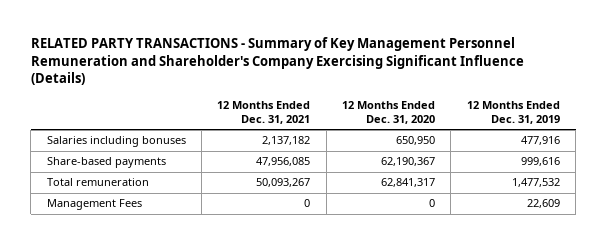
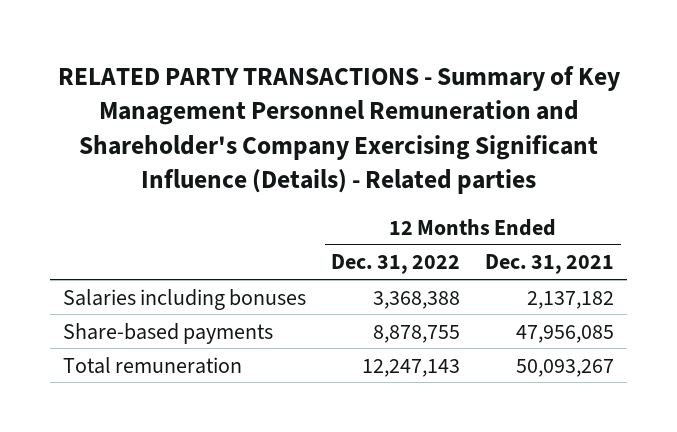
[30,37,524,86] RELATED PARTY TRANSACTIONS - Summary of Key Management Personnel Remuneration and Shareholder's Company Exercising Significant Influence (Details) -> [57,65,620,195] RELATED PARTY TRANSACTIONS - Summary of Key Management Personnel Remuneration and Shareholder's Company Exercising Significant Influence (Details) - Related parties
[342,100,436,124] 12 Months Ended Dec. 31, 2020 -> none
[466,100,560,124] 12 Months Ended Dec. 31, 2019 -> none
none -> [331,254,461,275] Dec. 31, 2022
[46,199,142,211] Management Fees -> none

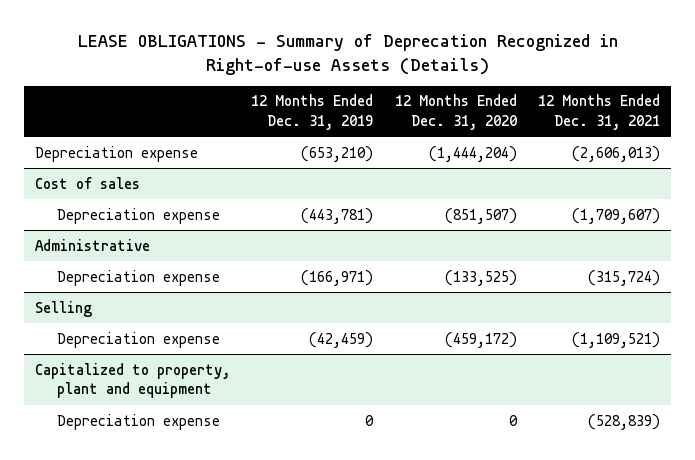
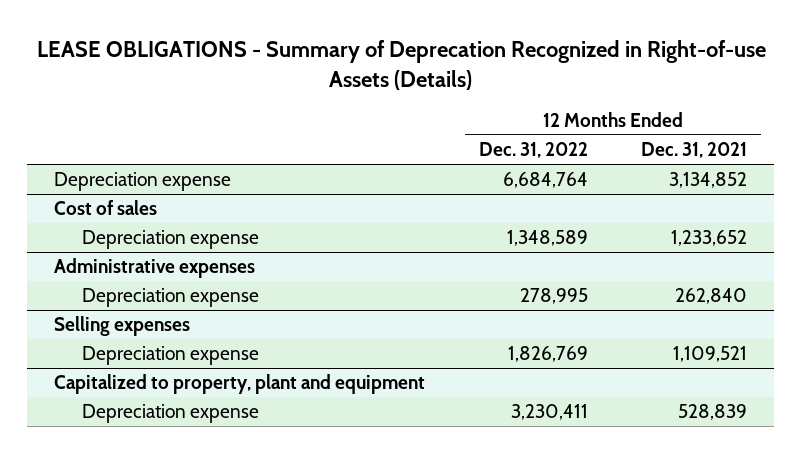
[251,94,374,130] 12 Months Ended Dec. 31, 2019 -> none
[394,94,517,130] 12 Months Ended Dec. 31, 2020 -> none
none -> [478,142,588,159] Dec. 31, 2022
[572,145,661,162] (2,606,013) -> [669,172,748,189] 3,134,852
[572,207,661,224] (1,709,607) -> [671,230,748,247] 1,233,652
[34,238,150,251] Administrative -> [53,258,255,279] Administrative expenses
[588,269,661,286] (315,724) -> [675,288,748,305] 262,840
[34,300,92,317] Selling -> [53,316,190,337] Selling expenses
[572,331,661,348] (1,109,521) -> [673,346,748,363] 1,109,521
[588,413,661,430] (528,839) -> [678,404,748,421] 528,839

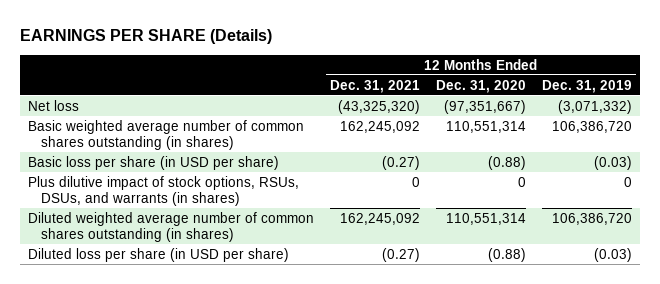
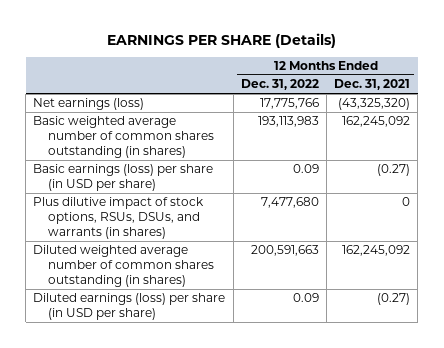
[435,79,526,93] Dec. 31, 2020 -> none
[541,79,632,93] Dec. 31, 2019 -> none
none -> [240,79,319,91] Dec. 31, 2022
[27,99,79,111] Net loss -> [33,98,145,111] Net earnings (loss)
[27,155,279,170] Basic loss per share (in USD per share) -> [33,164,214,192] Basic earnings (loss) per share (in USD per share)
[27,247,289,262] Diluted loss per share (in USD per share) -> [33,293,226,321] Diluted earnings (loss) per share (in USD per share)

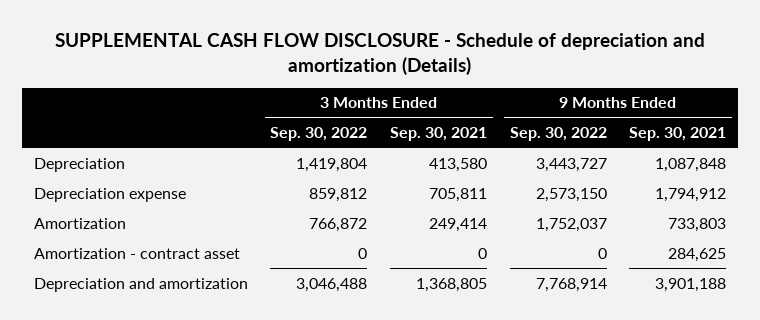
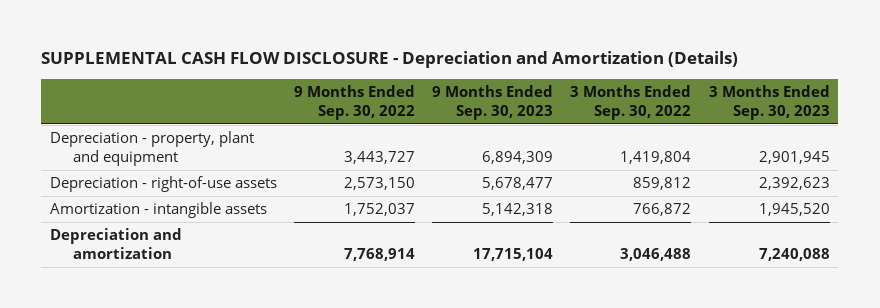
[54,32,705,75] SUPPLEMENTAL CASH FLOW DISCLOSURE - Schedule of depreciation and amortization (Details) -> [41,51,739,69] SUPPLEMENTAL CASH FLOW DISCLOSURE - Depreciation and Amortization (Details)
[389,127,487,142] Sep. 30, 2021 -> none
[629,127,727,142] Sep. 30, 2021 -> none
none -> [432,85,554,120] 9 Months Ended Sep. 30, 2023
none -> [708,85,830,120] 3 Months Ended Sep. 30, 2023
[33,247,240,259] Amortization - contract asset -> none
[33,157,125,172] Depreciation -> [50,131,255,166] Depreciation - property, plant and equipment
[33,187,186,202] Depreciation expense -> [50,176,278,193] Depreciation - right-of-use assets
[33,217,126,229] Amortization -> [50,202,268,219] Amortization - intangible assets

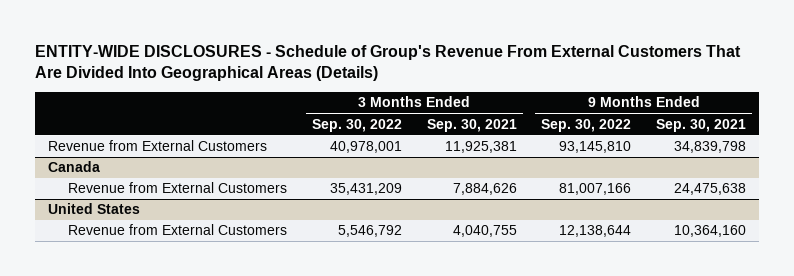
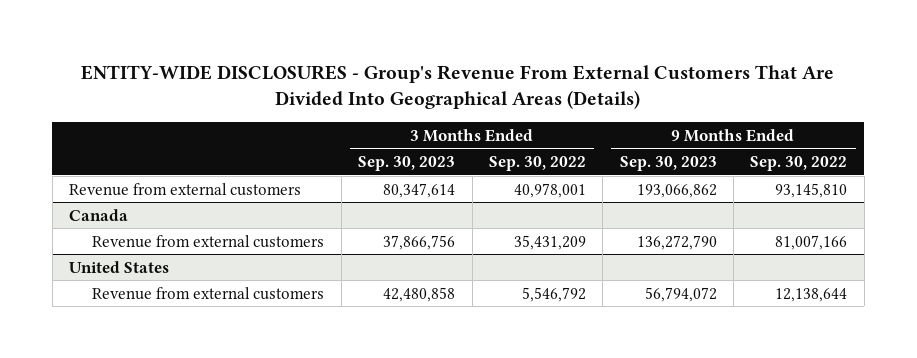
[35,44,742,82] ENTITY-WIDE DISCLOSURES - Schedule of Group's Revenue From External Customers That Are Divided Into Geographical Areas (Details) -> [81,64,835,110] ENTITY-WIDE DISCLOSURES - Group's Revenue From External Customers That Are Divided Into Geographical Areas (Details)
[426,118,517,132] Sep. 30, 2021 -> none
[656,118,747,132] Sep. 30, 2021 -> none
none -> [358,156,456,172] Sep. 30, 2023
none -> [619,156,717,172] Sep. 30, 2023
[47,140,267,152] Revenue from External Customers -> [69,182,302,196] Revenue from external customers
[68,182,288,194] Revenue from External Customers -> [92,234,325,248] Revenue from external customers
[68,224,288,236] Revenue from External Customers -> [92,286,325,300] Revenue from external customers

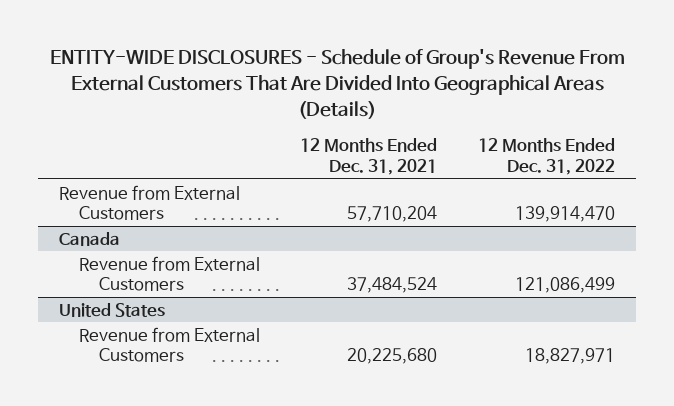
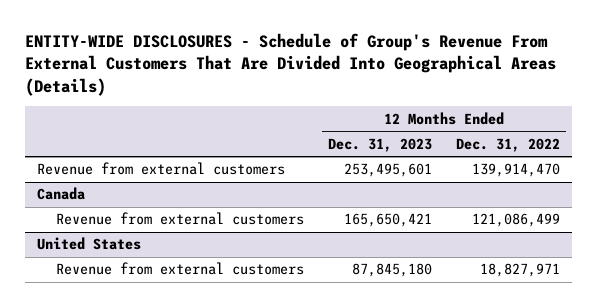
[300,138,438,176] 12 Months Ended Dec. 31, 2021 -> none
none -> [327,137,432,152] Dec. 31, 2023
[58,184,240,221] Revenue from External Customers -> [36,162,285,176] Revenue from external customers
[78,255,260,292] Revenue from External Customers -> [55,212,304,226] Revenue from external customers
[78,326,260,363] Revenue from External Customers -> [55,262,304,276] Revenue from external customers

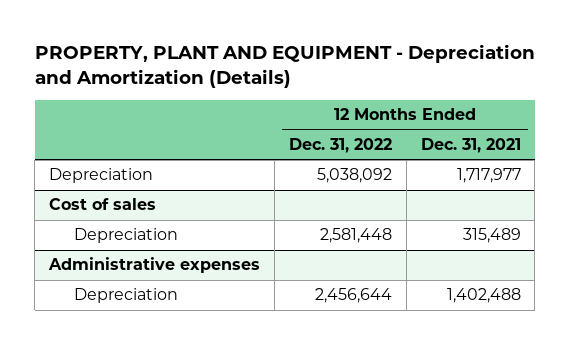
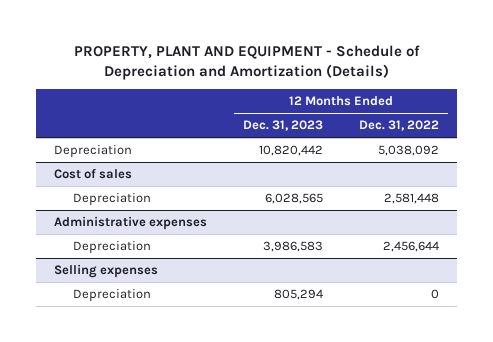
[34,44,535,88] PROPERTY, PLANT AND EQUIPMENT - Depreciation and Amortization (Details) -> [73,45,420,81] PROPERTY, PLANT AND EQUIPMENT - Schedule of Depreciation and Amortization (Details)
[420,137,521,153] Dec. 31, 2021 -> none
none -> [243,120,324,132] Dec. 31, 2023
none -> [54,264,159,279] Selling expenses
none -> [72,289,151,303] Depreciation

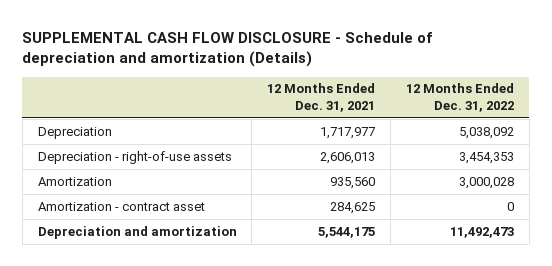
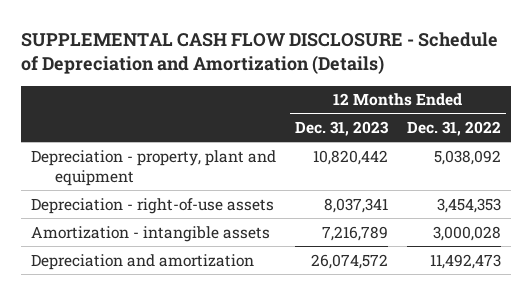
[22,31,433,68] SUPPLEMENTAL CASH FLOW DISCLOSURE - Schedule of depreciation and amortization (Details) -> [21,31,499,74] SUPPLEMENTAL CASH FLOW DISCLOSURE - Schedule of Depreciation and Amortization (Details)
[267,83,376,113] 12 Months Ended Dec. 31, 2021 -> none
none -> [295,121,390,137] Dec. 31, 2023
[37,126,112,139] Depreciation -> [31,149,277,186] Depreciation - property, plant and equipment
[37,201,205,211] Amortization - contract asset -> none
[37,176,112,186] Amortization -> [31,225,271,242] Amortization - intangible assets

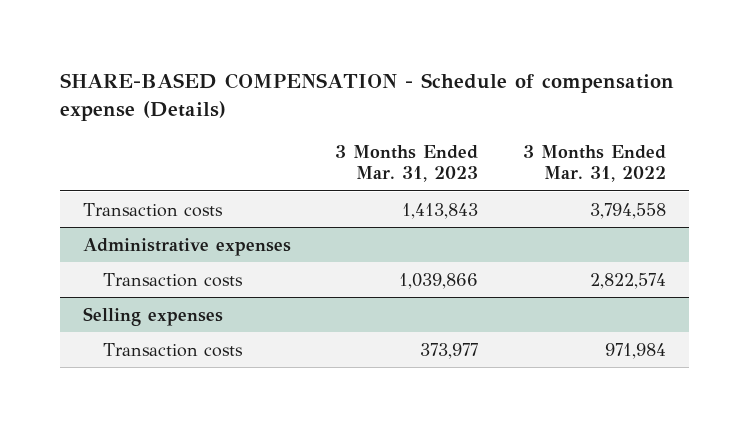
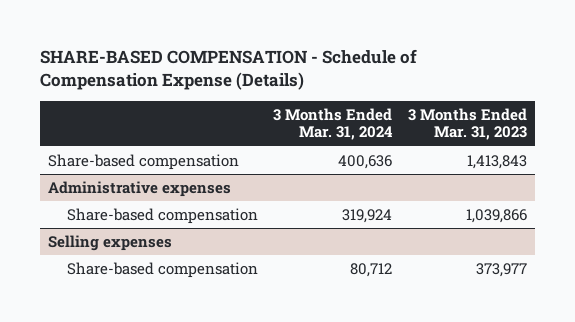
[60,73,675,122] SHARE-BASED COMPENSATION - Schedule of compensation expense (Details) -> [39,48,417,91] SHARE-BASED COMPENSATION - Schedule of Compensation Expense (Details)
[523,144,667,183] 3 Months Ended Mar. 31, 2022 -> none
none -> [273,107,394,141] 3 Months Ended Mar. 31, 2024
[82,202,223,217] Transaction costs -> [47,154,239,171] Share-based compensation
[103,272,244,287] Transaction costs -> [66,208,258,225] Share-based compensation
[103,342,244,357] Transaction costs -> [66,262,258,279] Share-based compensation

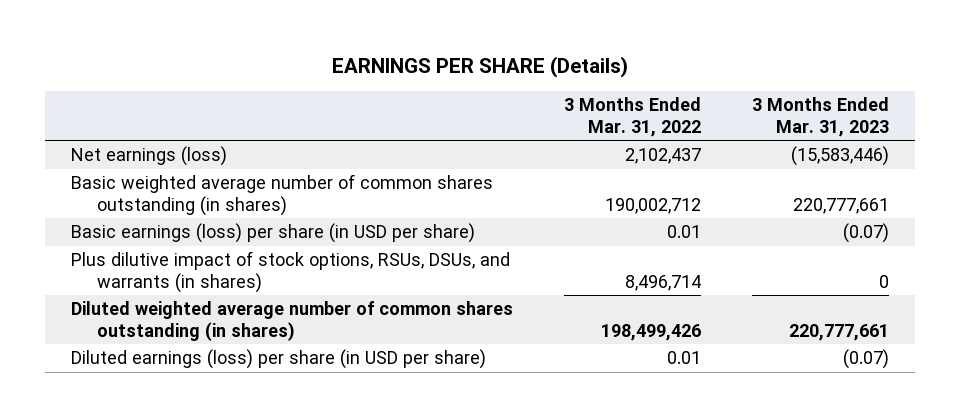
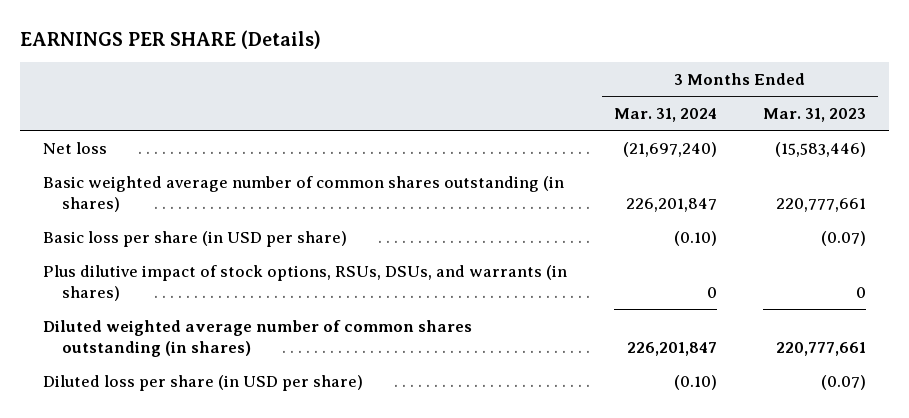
[564,97,702,137] 3 Months Ended Mar. 31, 2022 -> none
none -> [613,108,717,123] Mar. 31, 2024
[70,146,227,167] Net earnings (loss) -> [43,141,108,154] Net loss
[70,223,475,244] Basic earnings (loss) per share (in USD per share) -> [43,230,348,247] Basic loss per share (in USD per share)
[70,349,486,370] Diluted earnings (loss) per share (in USD per share) -> [43,374,364,391] Diluted loss per share (in USD per share)

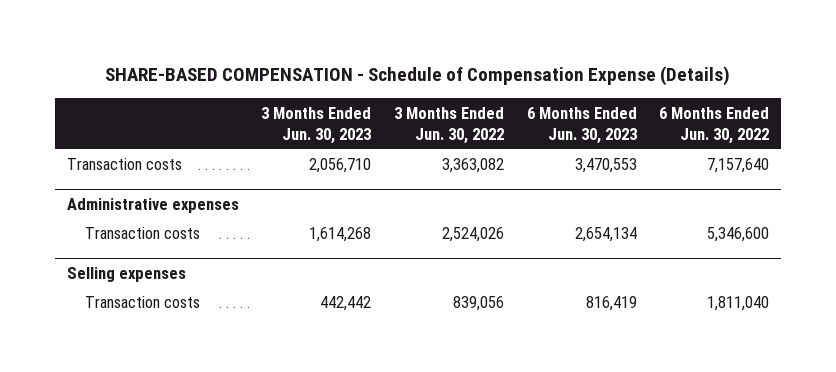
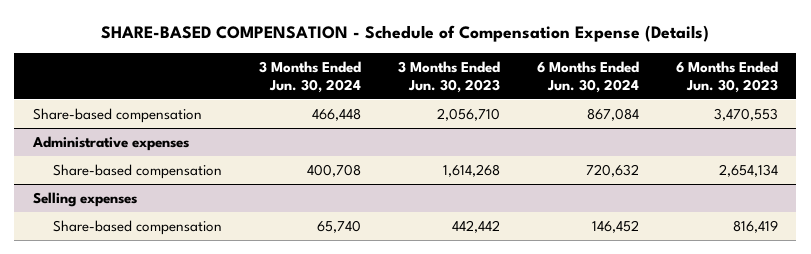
[394,106,505,145] 3 Months Ended Jun. 30, 2022 -> none
[659,106,770,145] 6 Months Ended Jun. 30, 2022 -> none
none -> [258,60,361,93] 3 Months Ended Jun. 30, 2024
none -> [536,60,639,93] 6 Months Ended Jun. 30, 2024
[66,158,182,171] Transaction costs -> [32,107,202,123] Share-based compensation
[84,227,200,240] Transaction costs -> [52,163,222,179] Share-based compensation
[84,296,200,309] Transaction costs -> [52,219,222,235] Share-based compensation

